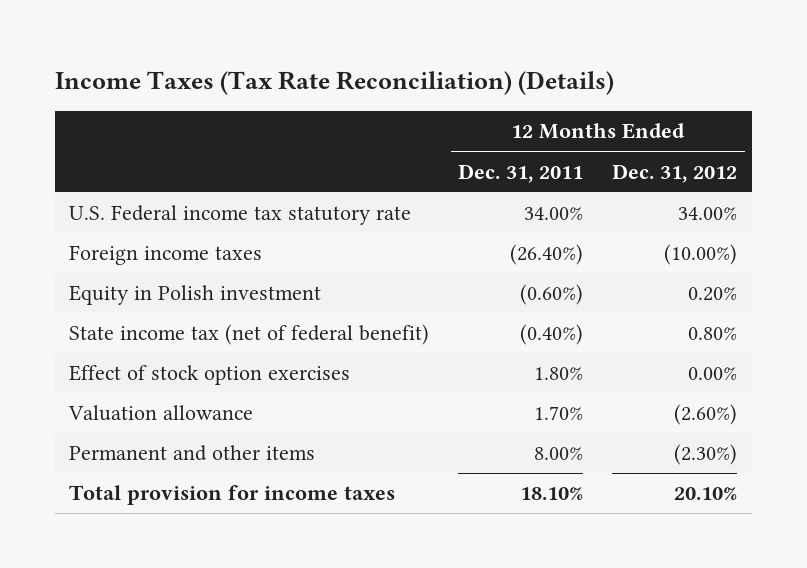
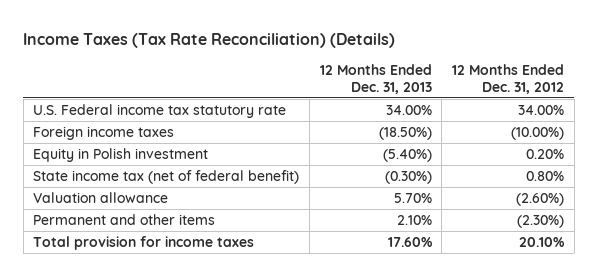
[458,163,584,183] Dec. 31, 2011 -> none
none -> [319,63,432,94] 12 Months Ended Dec. 31, 2013
[69,365,351,386] Effect of stock option exercises -> none

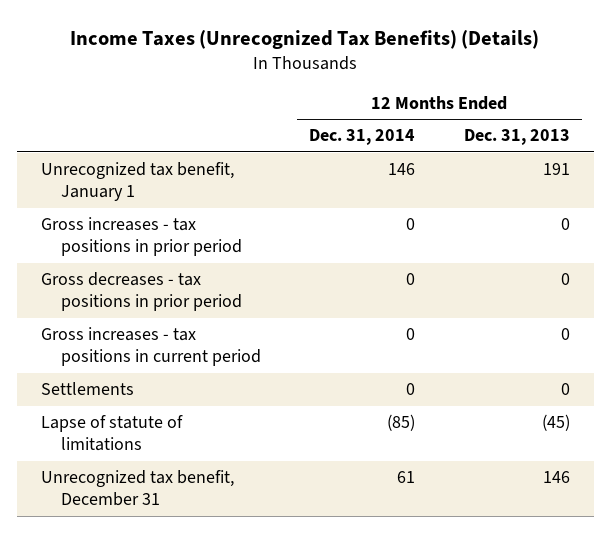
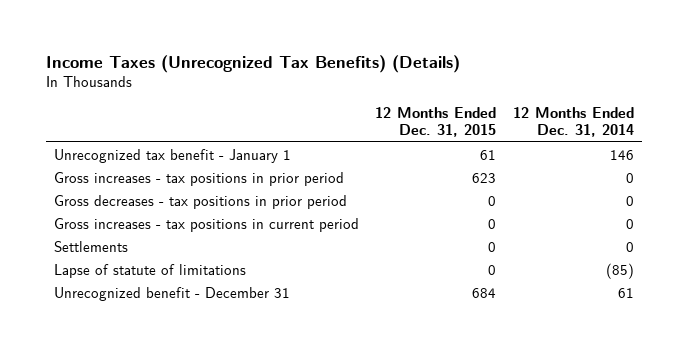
[463,129,570,146] Dec. 31, 2013 -> none
none -> [375,107,497,137] 12 Months Ended Dec. 31, 2015
[41,162,235,202] Unrecognized tax benefit, January 1 -> [53,148,291,163] Unrecognized tax benefit - January 1
[41,470,235,507] Unrecognized tax benefit, December 31 -> [53,286,290,301] Unrecognized benefit - December 31

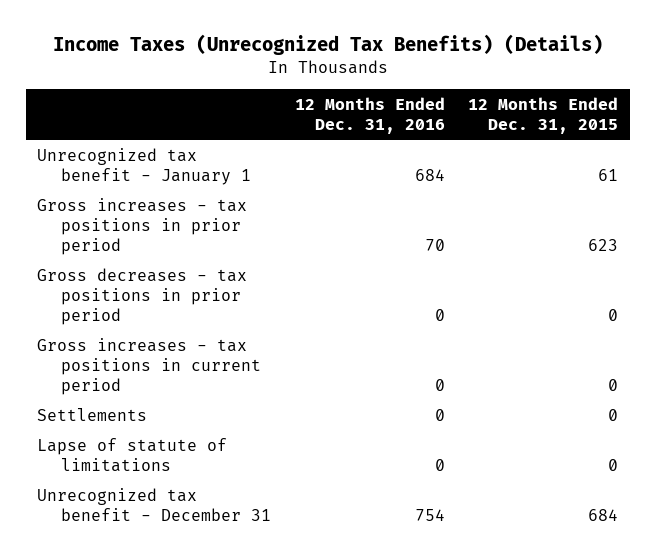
[512,107,634,137] 12 Months Ended Dec. 31, 2014 -> none
none -> [294,96,445,134] 12 Months Ended Dec. 31, 2016
[53,286,290,301] Unrecognized benefit - December 31 -> [37,487,272,521] Unrecognized tax benefit - December 31

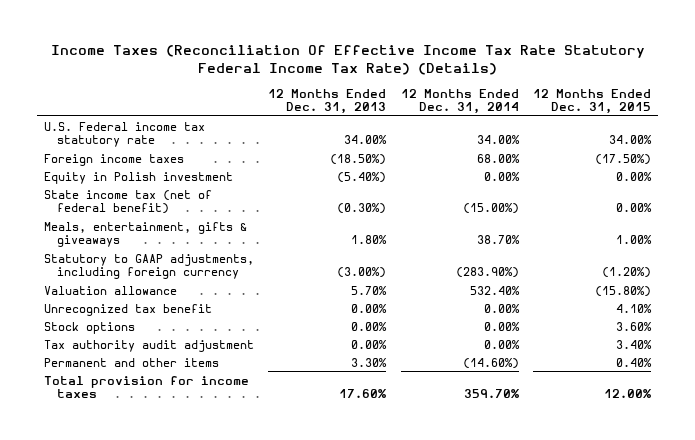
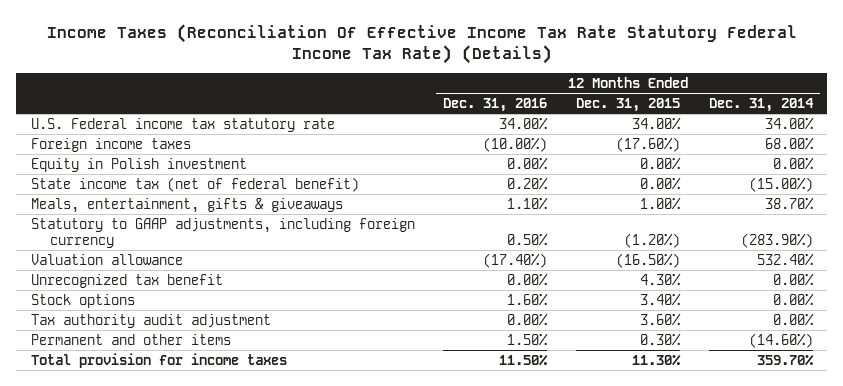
[268,88,387,115] 12 Months Ended Dec. 31, 2013 -> none
none -> [443,98,548,113] Dec. 31, 2016
[594,153,651,165] (17.50%) -> [615,136,680,152] (17.60%)
[594,285,651,297] (15.80%) -> [615,252,680,268] (16.50%)
[615,303,652,313] 4.10% -> [639,272,681,286] 4.30%
[615,321,652,331] 3.60% -> [639,292,681,306] 3.40%
[615,339,652,349] 3.40% -> [639,312,681,326] 3.60%
[615,357,652,367] 0.40% -> [639,332,681,346] 0.30%
[603,389,652,399] 12.00% -> [631,354,681,366] 11.30%

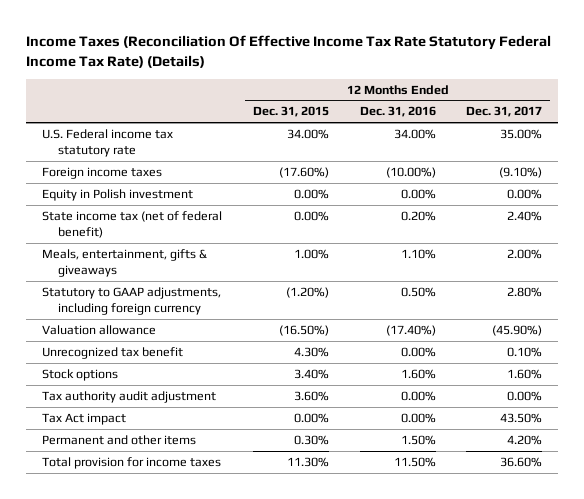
[708,98,814,113] Dec. 31, 2014 -> none
none -> [466,106,543,118] Dec. 31, 2017
none -> [41,413,126,426] Tax Act impact

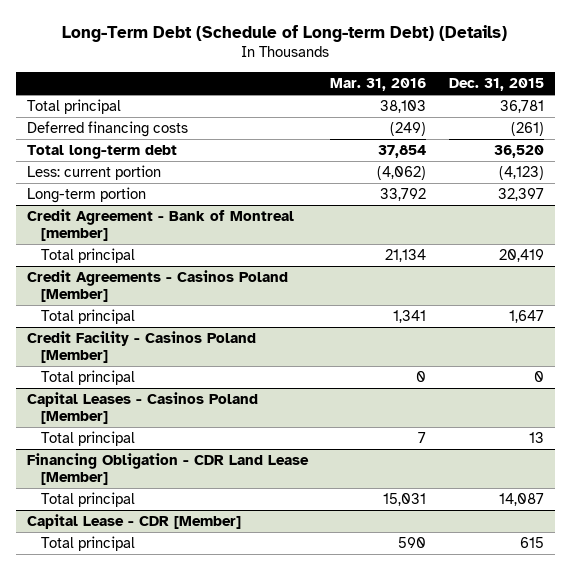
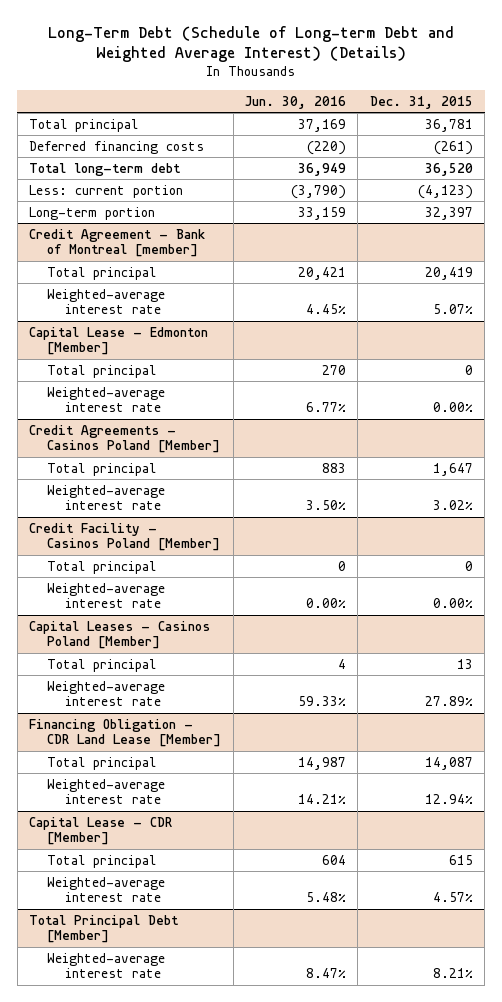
[62,24,508,42] Long-Term Debt (Schedule of Long-term Debt) (Details) -> [47,25,454,63] Long-Term Debt (Schedule of Long-term Debt and Weighted Average Interest) (Details)
[330,77,427,91] Mar. 31, 2016 -> none
none -> [244,95,346,109] Jun. 30, 2016
none -> [47,288,166,315] Weighted-average interest rate
none -> [28,326,208,356] Capital Lease - Edmonton [Member]
none -> [47,364,157,378] Total principal
none -> [47,386,166,413] Weighted-average interest rate
none -> [47,484,166,511] Weighted-average interest rate
none -> [47,582,166,609] Weighted-average interest rate
none -> [47,680,166,707] Weighted-average interest rate
none -> [47,778,166,805] Weighted-average interest rate
none -> [47,876,166,903] Weighted-average interest rate
none -> [28,914,179,944] Total Principal Debt [Member]
none -> [47,952,166,979] Weighted-average interest rate

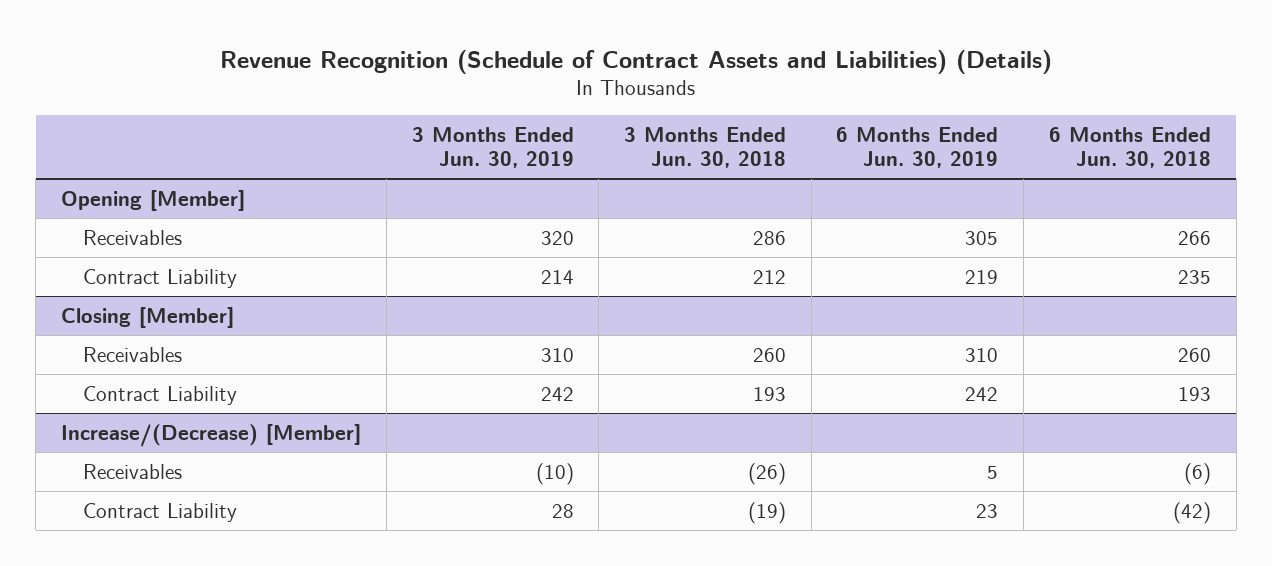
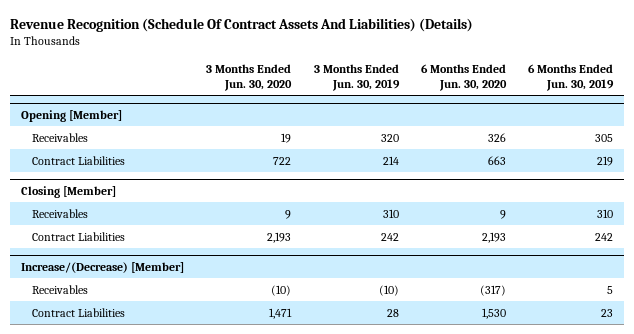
[219,49,1052,74] Revenue Recognition (Schedule of Contract Assets and Liabilities) (Details) -> [10,18,474,33] Revenue Recognition (Schedule Of Contract Assets And Liabilities) (Details)
[623,126,786,169] 3 Months Ended Jun. 30, 2018 -> none
[1048,126,1211,169] 6 Months Ended Jun. 30, 2018 -> none
none -> [206,64,293,91] 3 Months Ended Jun. 30, 2020
none -> [420,64,507,91] 6 Months Ended Jun. 30, 2020
[83,268,238,288] Contract Liability -> [32,155,126,165] Contract Liabilities
[83,385,238,405] Contract Liability -> [32,231,126,241] Contract Liabilities
[83,502,238,522] Contract Liability -> [32,307,126,317] Contract Liabilities

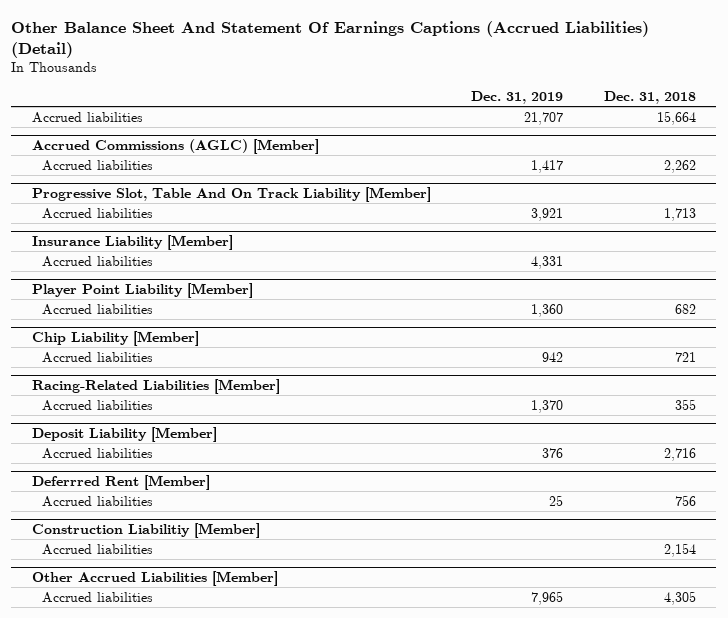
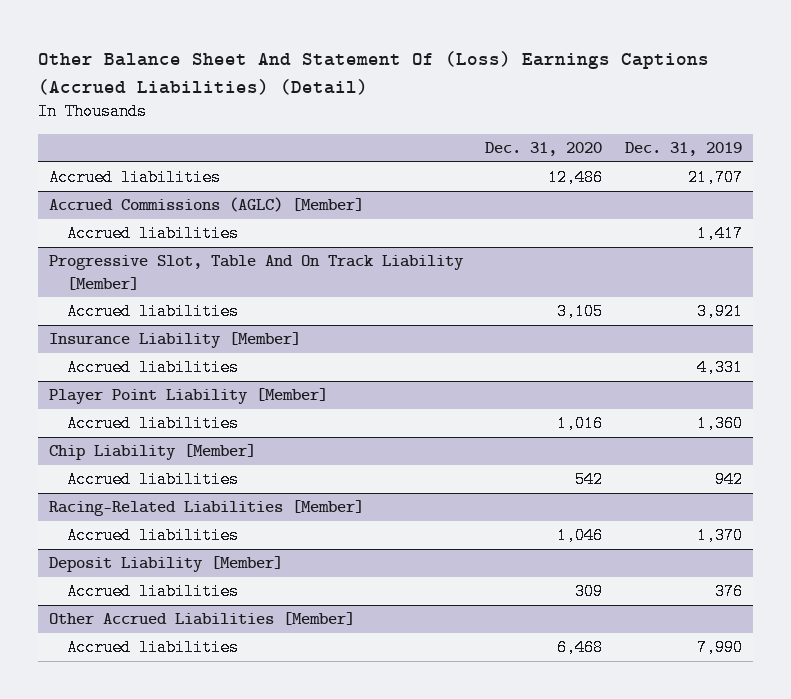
[11,20,650,58] Other Balance Sheet And Statement Of Earnings Captions (Accrued Liabilities) (Detail) -> [38,51,710,95] Other Balance Sheet And Statement Of (Loss) Earnings Captions (Accrued Liabilities) (Detail)
[604,90,697,104] Dec. 31, 2018 -> none
none -> [485,142,603,157] Dec. 31, 2020
[31,474,210,490] Deferrred Rent [Member] -> none
[41,495,153,507] Accrued liabilities -> none
[31,522,260,538] Construction Liabilitiy [Member] -> none
[41,543,153,555] Accrued liabilities -> none
[531,590,564,605] 7,965 -> [696,639,743,657] 7,990

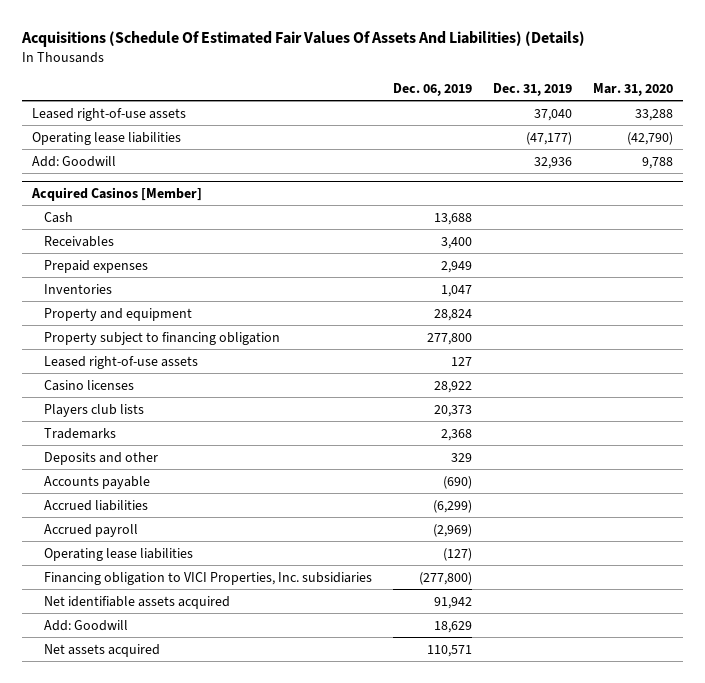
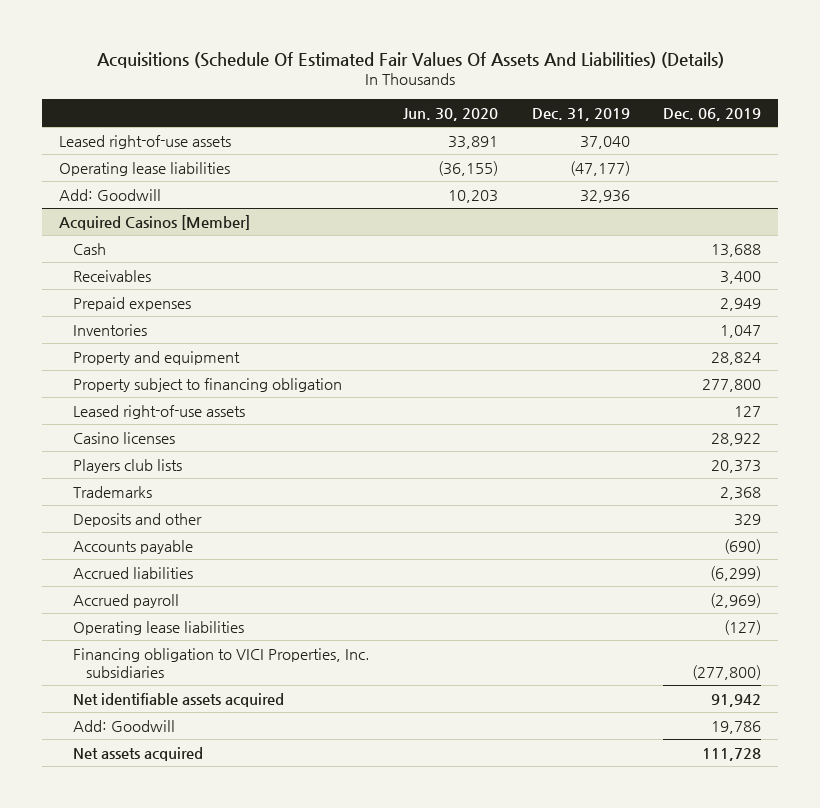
[592,82,673,96] Mar. 31, 2020 -> none
none -> [403,107,499,121] Jun. 30, 2020
[434,620,473,633] 18,629 -> [711,720,762,734] 19,786
[427,644,473,657] 110,571 -> [702,747,762,761] 111,728

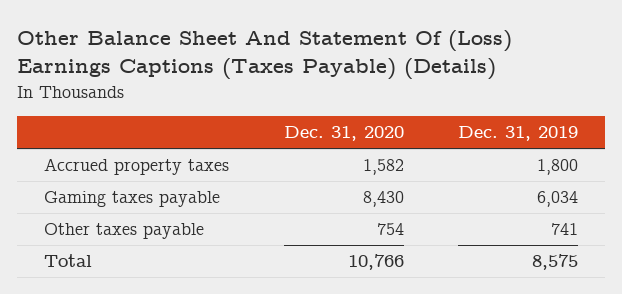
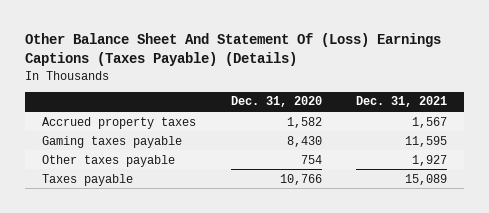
[457,126,578,142] Dec. 31, 2019 -> none
none -> [355,96,447,108] Dec. 31, 2021
[44,254,93,268] Total -> [42,173,134,186] Taxes payable

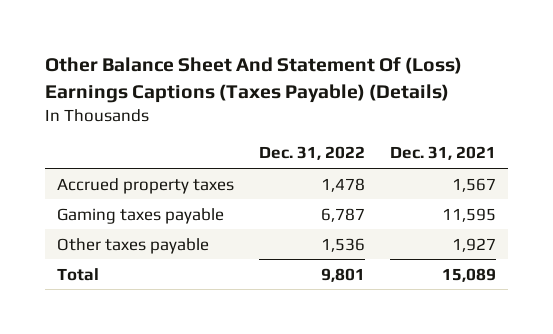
[230,96,322,108] Dec. 31, 2020 -> none
none -> [258,146,365,161] Dec. 31, 2022
[42,173,134,186] Taxes payable -> [56,267,99,281] Total

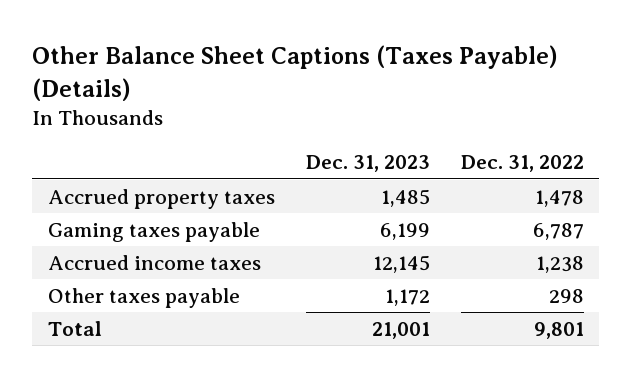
[44,57,462,103] Other Balance Sheet And Statement Of (Loss) Earnings Captions (Taxes Payable) (Details) -> [32,45,559,101] Other Balance Sheet Captions (Taxes Payable) (Details)
[389,146,496,161] Dec. 31, 2021 -> none
none -> [305,155,430,173] Dec. 31, 2023
none -> [47,254,261,270] Accrued income taxes
[320,237,365,252] 1,536 -> [548,288,584,303] 298

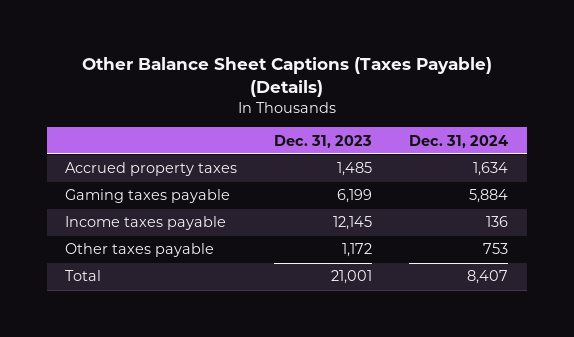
[460,155,584,173] Dec. 31, 2022 -> none
none -> [409,134,509,148] Dec. 31, 2024
[47,254,261,270] Accrued income taxes -> [65,216,227,231] Income taxes payable

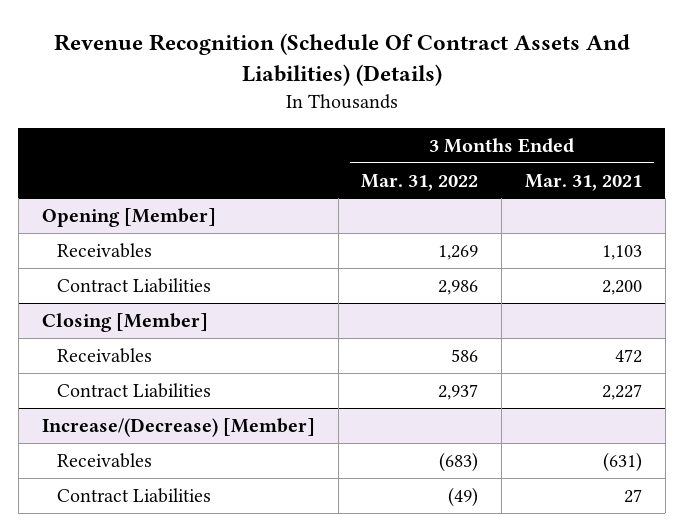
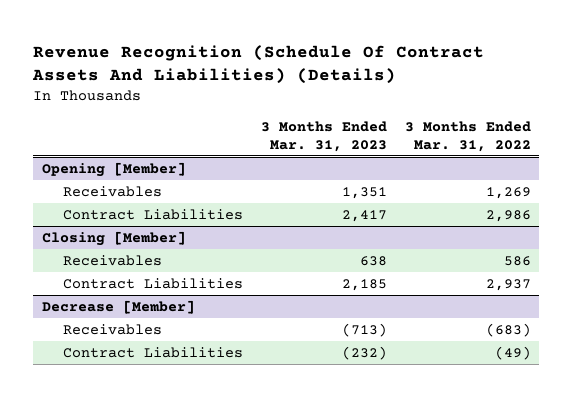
[524,173,642,191] Mar. 31, 2021 -> none
none -> [261,121,388,152] 3 Months Ended Mar. 31, 2023
[41,417,315,437] Increase/(Decrease) [Member] -> [41,299,195,314] Decrease [Member]

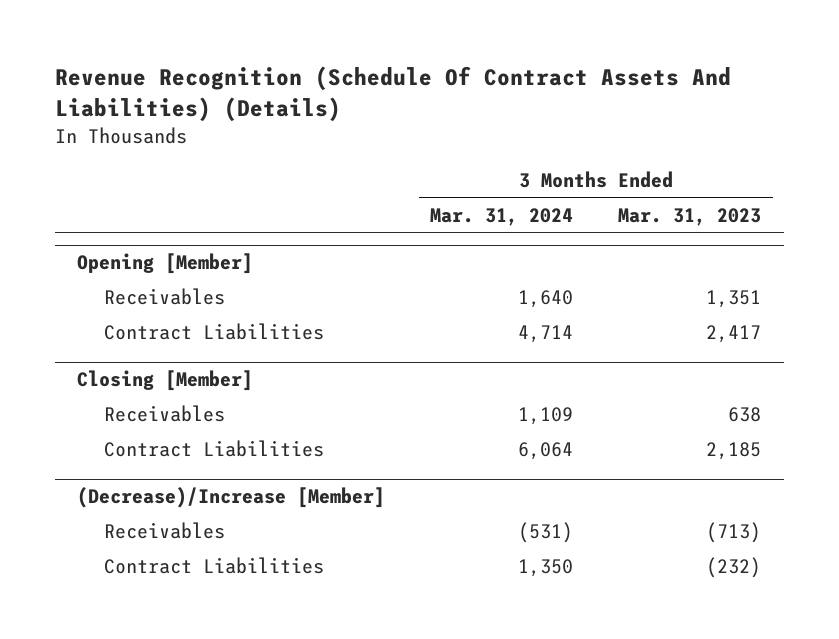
[404,121,531,152] 3 Months Ended Mar. 31, 2022 -> none
none -> [430,207,574,226] Mar. 31, 2024
[41,299,195,314] Decrease [Member] -> [77,487,386,509] (Decrease)/Increase [Member]

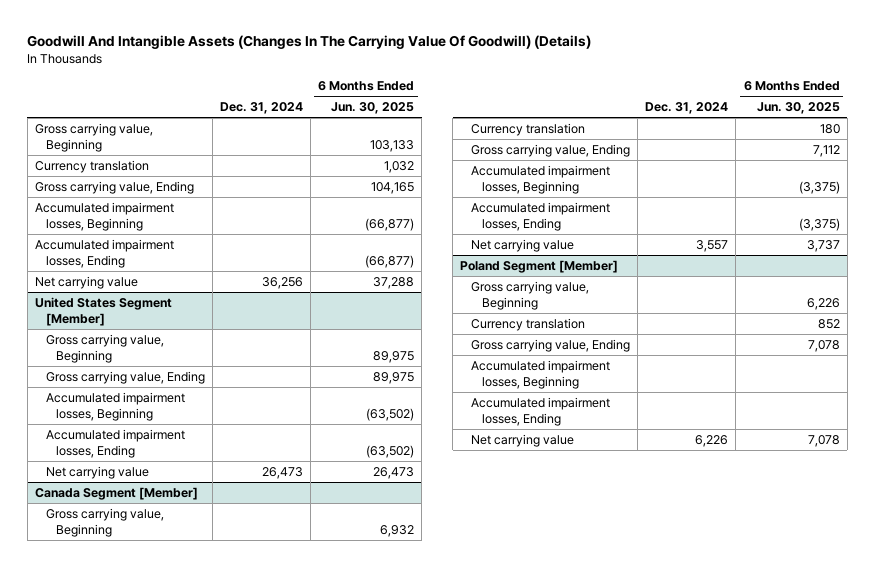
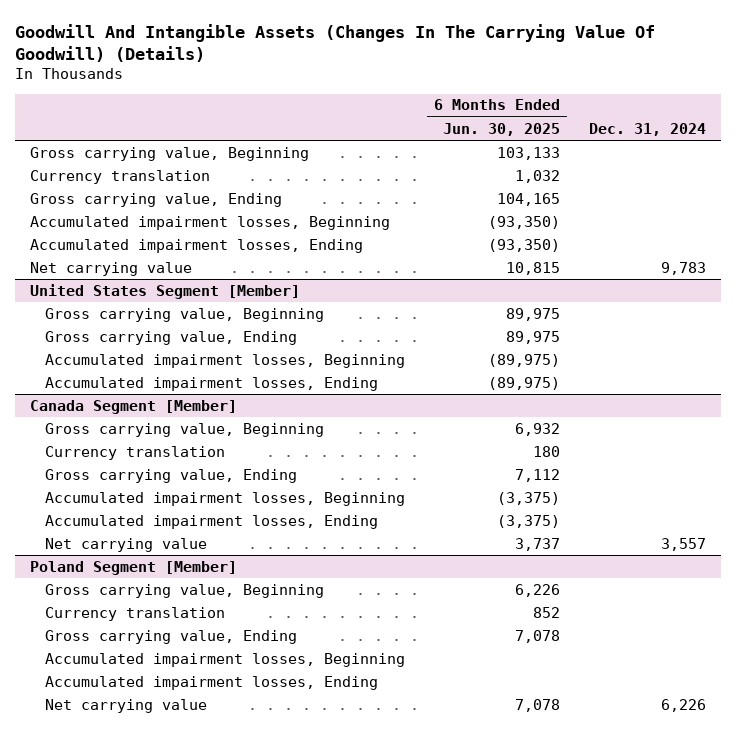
[365,217,415,231] (66,877) -> [488,215,561,229] (93,350)
[365,254,415,268] (66,877) -> [488,238,561,252] (93,350)
[261,276,303,289] 36,256 -> [661,261,707,275] 9,783
[373,276,415,289] 37,288 -> [506,261,561,275] 10,815
[45,465,149,479] Net carrying value -> none
[366,407,415,421] (63,502) -> [488,353,561,367] (89,975)
[366,444,415,458] (63,502) -> [488,376,561,390] (89,975)

